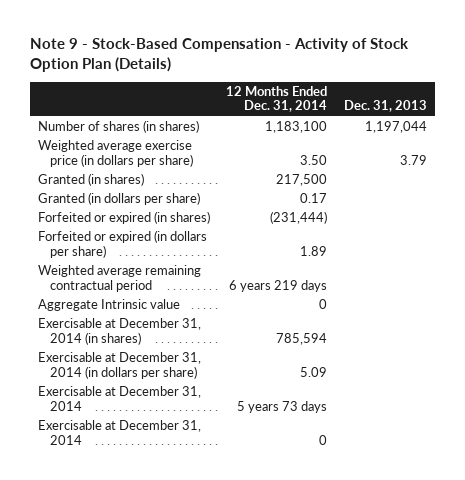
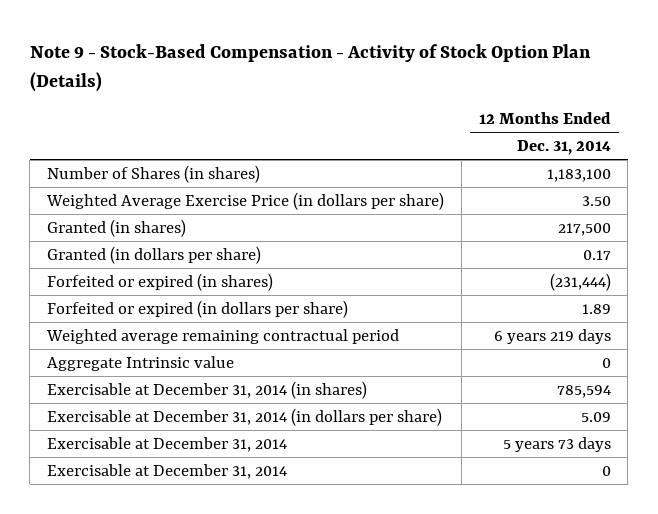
[343,100,427,113] Dec. 31, 2013 -> none
[38,120,200,134] Number of shares (in shares) -> [47,164,261,183] Number of Shares (in shares)
[38,140,194,167] Weighted average exercise price (in dollars per share) -> [46,191,445,210] Weighted Average Exercise Price (in dollars per share)

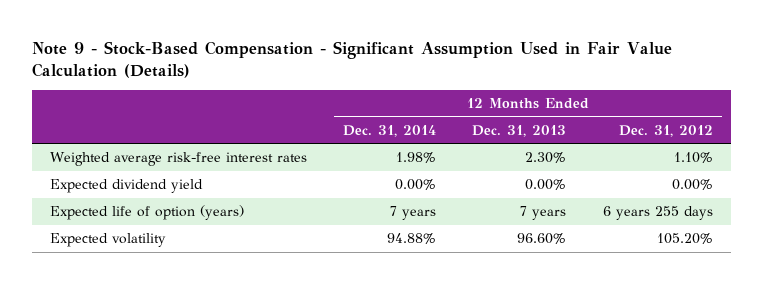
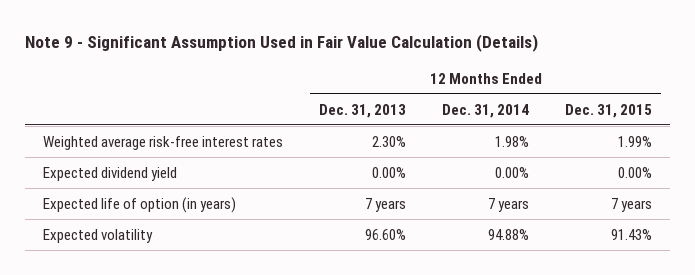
[31,40,672,78] Note 9 - Stock-Based Compensation - Significant Assumption Used in Fair Value Calculation (Details) -> [25,34,539,53] Note 9 - Significant Assumption Used in Fair Value Calculation (Details)
[618,124,713,137] Dec. 31, 2012 -> none
none -> [565,103,653,118] Dec. 31, 2015
[49,205,244,221] Expected life of option (years) -> [43,196,237,213] Expected life of option (in years)

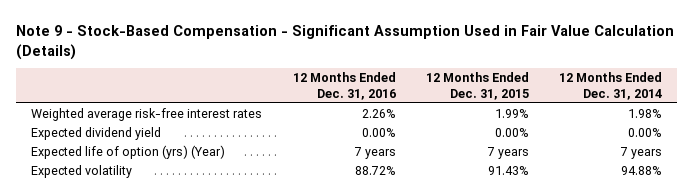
[25,34,539,53] Note 9 - Significant Assumption Used in Fair Value Calculation (Details) -> [16,25,675,60] Note 9 - Stock-Based Compensation - Significant Assumption Used in Fair Value Calculation (Details)
[319,103,407,118] Dec. 31, 2013 -> none
none -> [292,72,396,100] 12 Months Ended Dec. 31, 2016
[43,196,237,213] Expected life of option (in years) -> [31,145,226,160] Expected life of option (yrs) (Year)

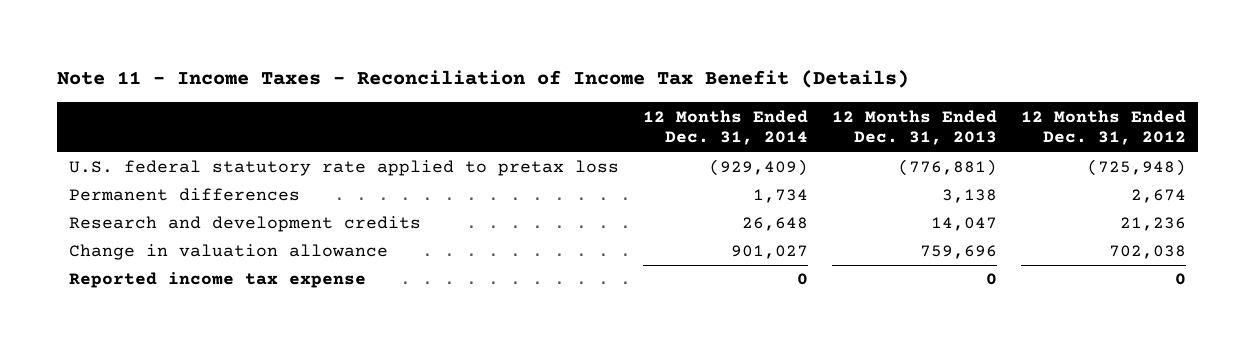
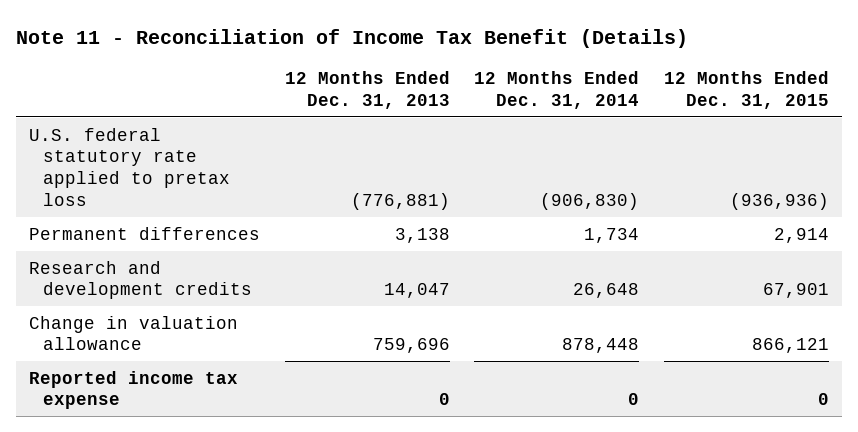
[56,70,909,89] Note 11 - Income Taxes - Reconciliation of Income Tax Benefit (Details) -> [16,28,689,48] Note 11 - Reconciliation of Income Tax Benefit (Details)
[1021,109,1187,146] 12 Months Ended Dec. 31, 2012 -> none
none -> [664,70,830,109] 12 Months Ended Dec. 31, 2015
[708,159,808,177] (929,409) -> [540,193,640,211] (906,830)
[730,245,808,260] 901,027 -> [562,338,640,354] 878,448

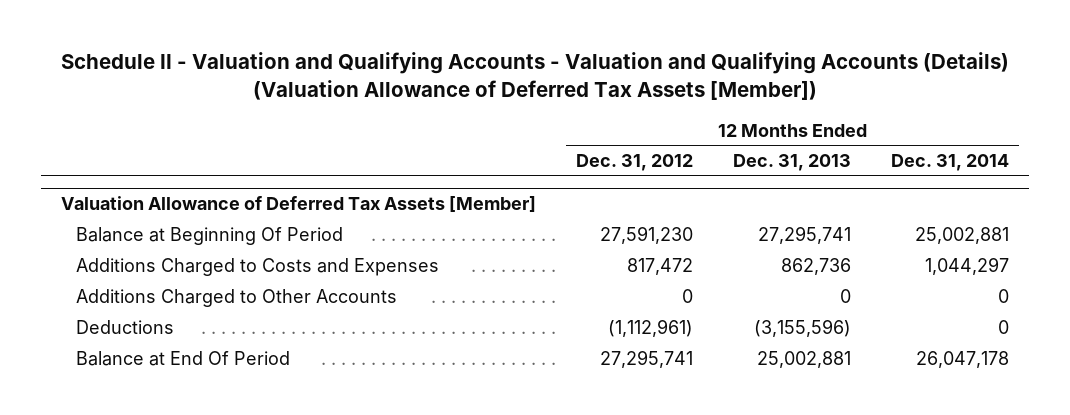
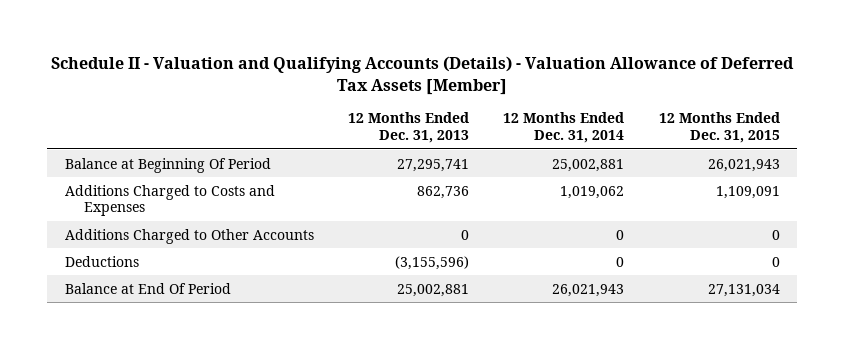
[61,51,1010,100] Schedule II - Valuation and Qualifying Accounts - Valuation and Qualifying Accounts (Details) (Valuation Allowance of Deferred Tax Assets [Member]) -> [51,56,795,95] Schedule II - Valuation and Qualifying Accounts (Details) - Valuation Allowance of Deferred Tax Assets [Member]
[576,154,694,172] Dec. 31, 2012 -> none
none -> [658,112,780,144] 12 Months Ended Dec. 31, 2015
[61,195,537,213] Valuation Allowance of Deferred Tax Assets [Member] -> none
[925,256,1010,275] 1,044,297 -> [560,185,625,199] 1,019,062
[916,350,1010,368] 26,047,178 -> [552,283,625,297] 26,021,943

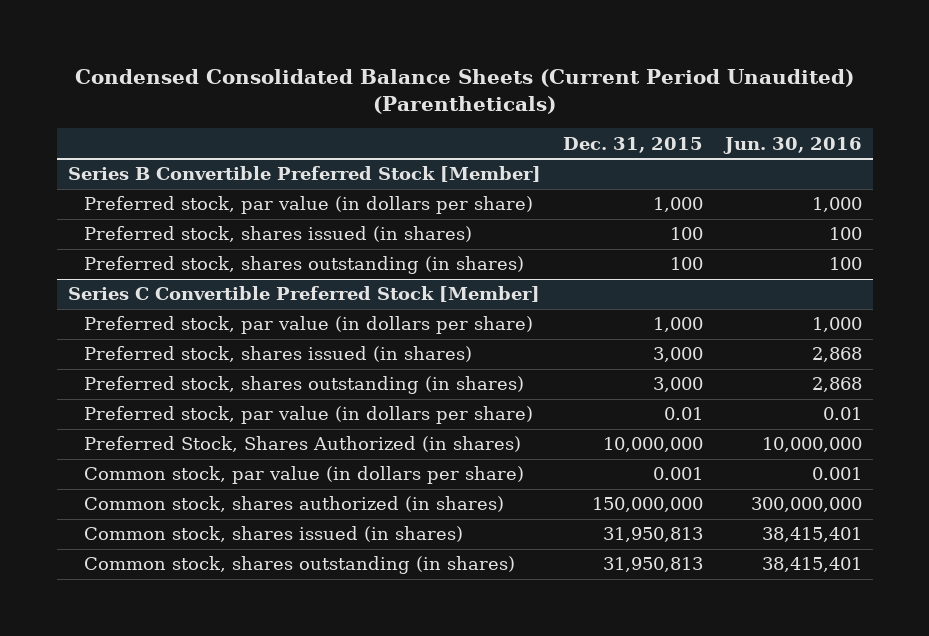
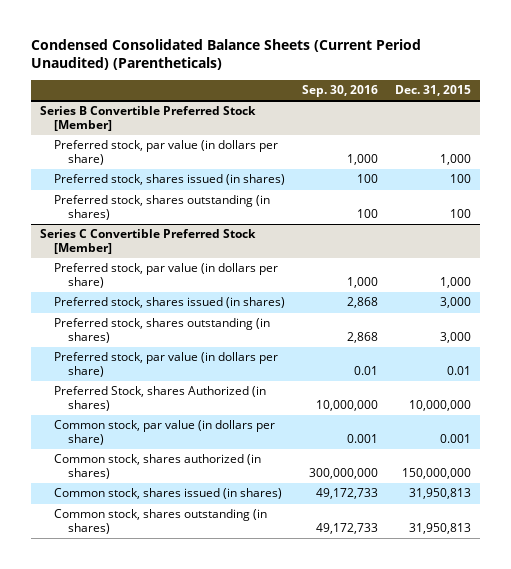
[722,136,862,154] Jun. 30, 2016 -> none
none -> [302,85,379,98] Sep. 30, 2016
[84,436,522,453] Preferred Stock, Shares Authorized (in shares) -> [53,386,266,412] Preferred Stock, shares Authorized (in shares)

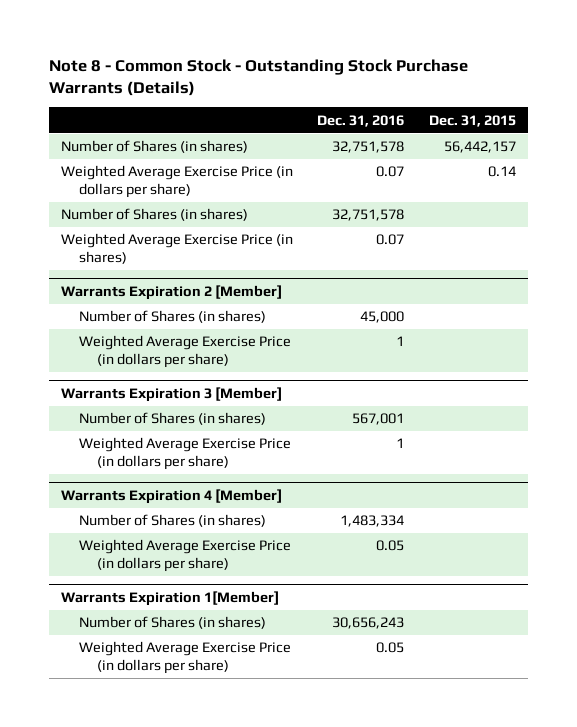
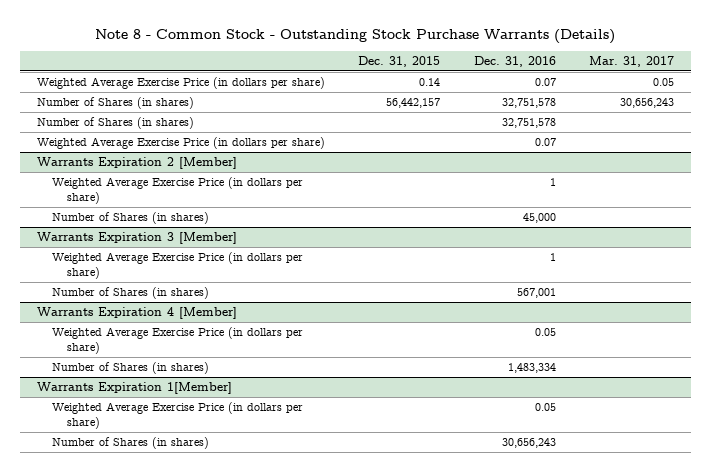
none -> [588,55,674,67] Mar. 31, 2017
[60,140,248,154] Number of Shares (in shares) -> [36,97,194,110] Number of Shares (in shares)
[60,233,293,265] Weighted Average Exercise Price (in shares) -> [36,137,325,150] Weighted Average Exercise Price (in dollars per share)
[79,310,267,324] Number of Shares (in shares) -> [51,212,209,225] Number of Shares (in shares)
[79,412,267,426] Number of Shares (in shares) -> [51,287,209,300] Number of Shares (in shares)
[79,514,267,528] Number of Shares (in shares) -> [51,362,209,375] Number of Shares (in shares)
[79,616,267,630] Number of Shares (in shares) -> [51,437,209,450] Number of Shares (in shares)

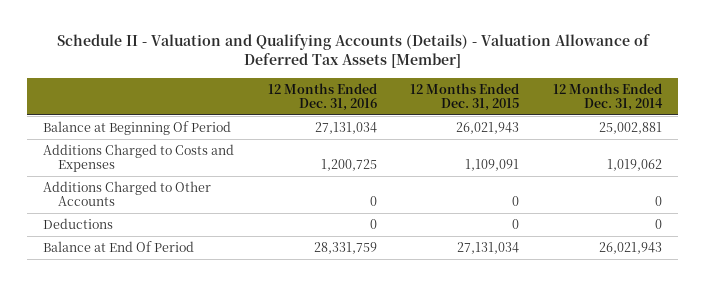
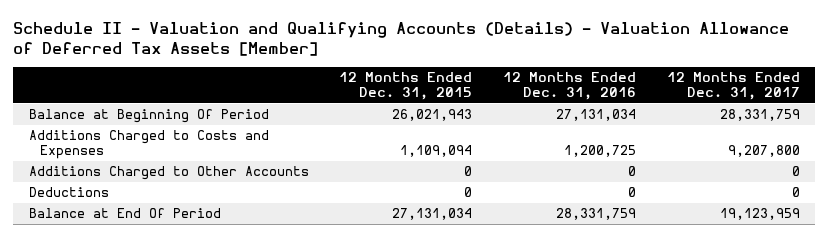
[552,82,663,111] 12 Months Ended Dec. 31, 2014 -> none
none -> [666,72,800,101] 12 Months Ended Dec. 31, 2017
[465,159,520,172] 1,109,091 -> [400,145,473,158] 1,109,094

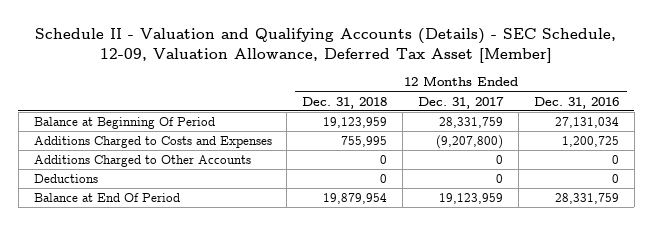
[13,21,790,56] Schedule II - Valuation and Qualifying Accounts (Details) - Valuation Allowance of Deferred Tax Assets [Member] -> [35,27,617,63] Schedule II - Valuation and Qualifying Accounts (Details) - SEC Schedule, 12-09, Valuation Allowance, Deferred Tax Asset [Member]
[339,72,473,101] 12 Months Ended Dec. 31, 2015 -> none
none -> [302,96,388,109] Dec. 31, 2018
[727,145,800,158] 9,207,800 -> [436,135,504,150] (9,207,800)

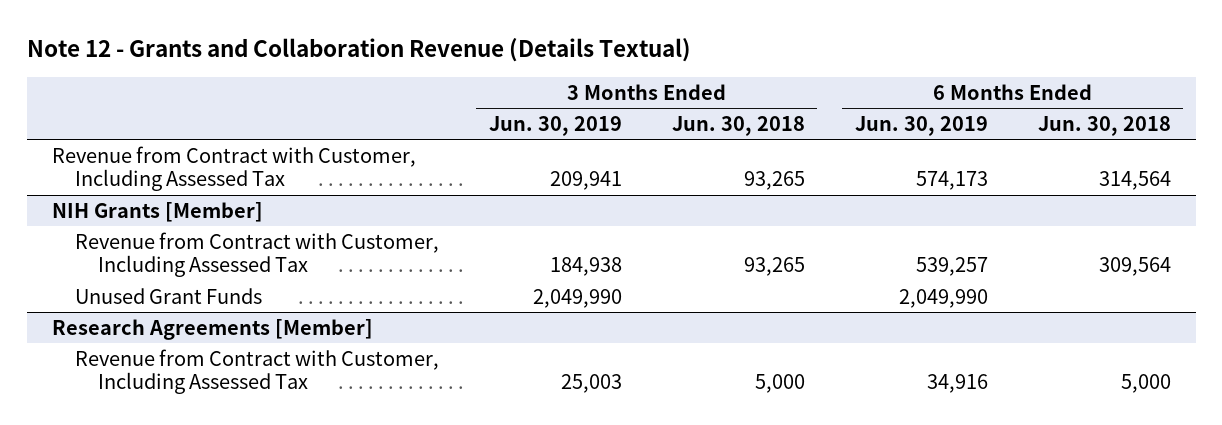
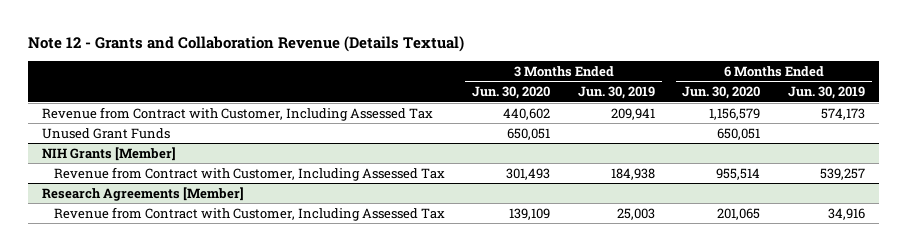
[671,115,805,136] Jun. 30, 2018 -> none
[1037,115,1171,136] Jun. 30, 2018 -> none
none -> [472,86,551,100] Jun. 30, 2020
none -> [682,86,761,100] Jun. 30, 2020
none -> [41,127,170,139] Unused Grant Funds
[74,287,262,304] Unused Grant Funds -> none

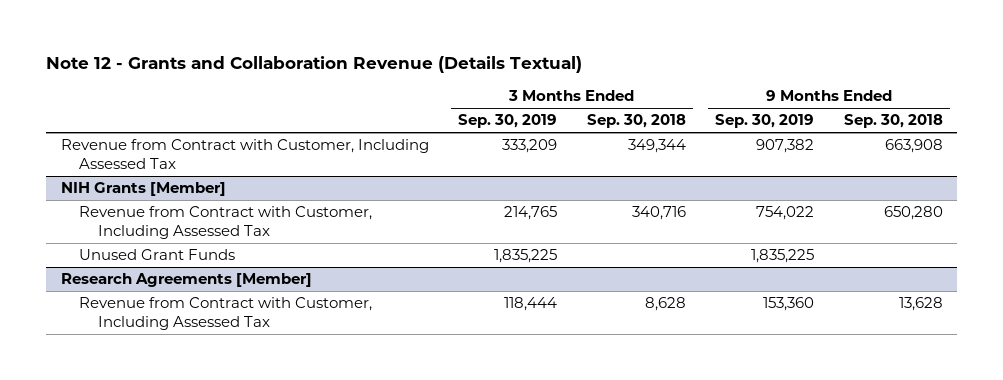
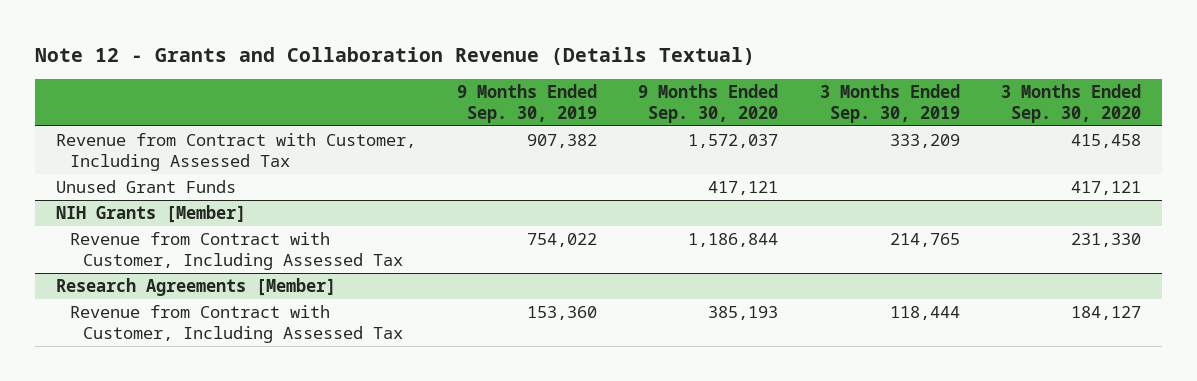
[586,114,686,129] Sep. 30, 2018 -> none
[843,114,943,129] Sep. 30, 2018 -> none
none -> [638,84,779,124] 9 Months Ended Sep. 30, 2020
none -> [1000,84,1141,124] 3 Months Ended Sep. 30, 2020
none -> [55,180,236,194] Unused Grant Funds
[79,249,236,261] Unused Grant Funds -> none

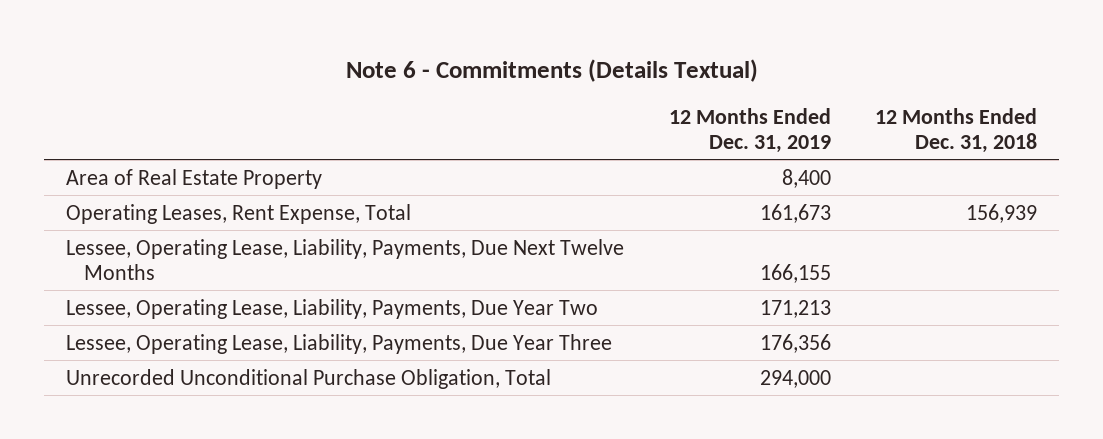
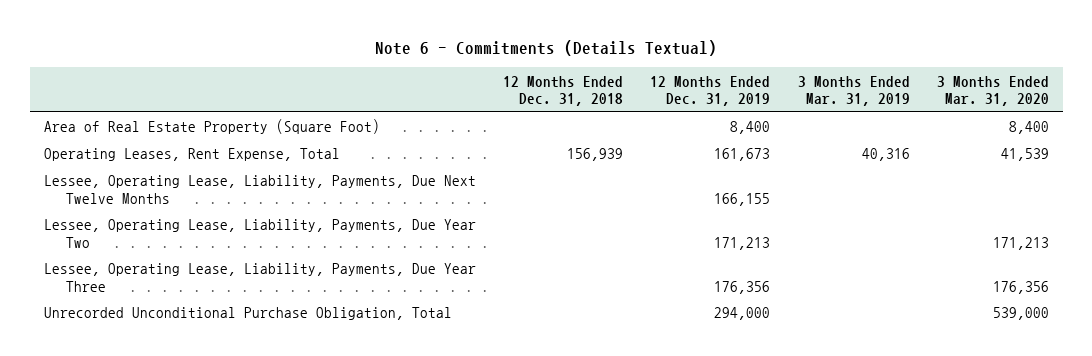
none -> [797,75,910,106] 3 Months Ended Mar. 31, 2019
none -> [936,75,1049,106] 3 Months Ended Mar. 31, 2020
[66,168,323,189] Area of Real Estate Property -> [43,119,380,135] Area of Real Estate Property (Square Foot)

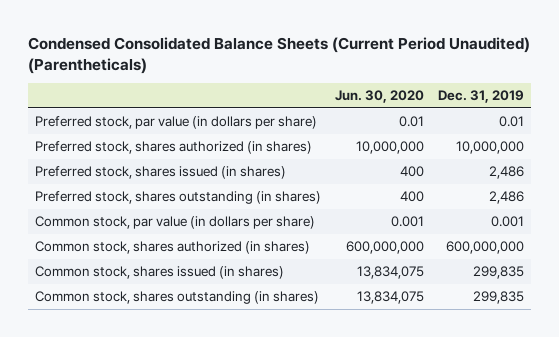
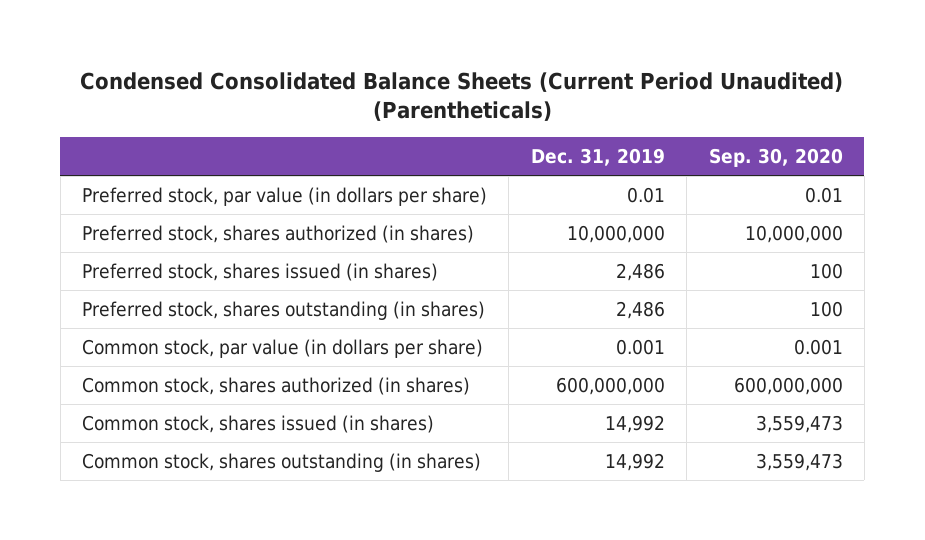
[335,90,425,104] Jun. 30, 2020 -> none
none -> [708,148,843,168] Sep. 30, 2020
[473,266,525,280] 299,835 -> [604,415,665,434] 14,992
[473,291,525,305] 299,835 -> [604,453,665,472] 14,992

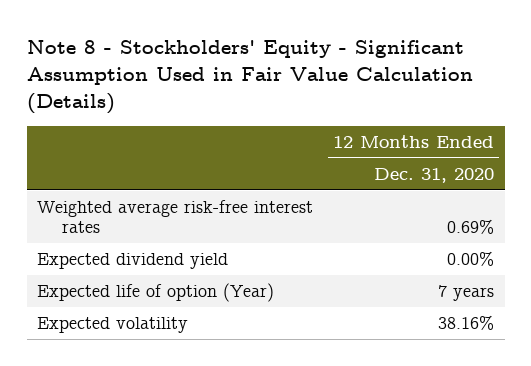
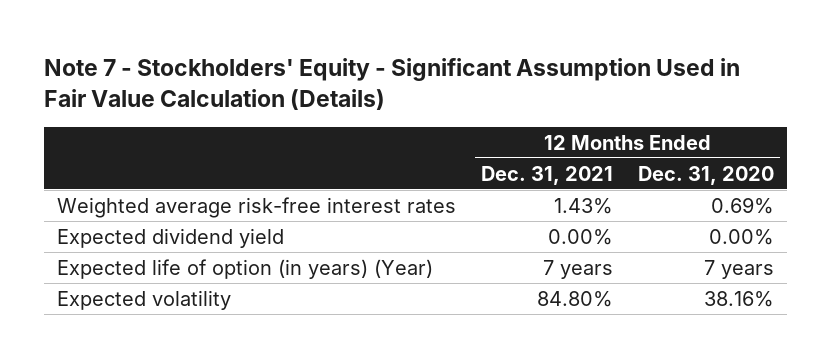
[26,40,473,115] Note 8 - Stockholders' Equity - Significant Assumption Used in Fair Value Calculation (Details) -> [44,57,741,111] Note 7 - Stockholders' Equity - Significant Assumption Used in Fair Value Calculation (Details)
none -> [481,165,614,185] Dec. 31, 2021
[37,283,275,303] Expected life of option (Year) -> [57,258,434,279] Expected life of option (in years) (Year)

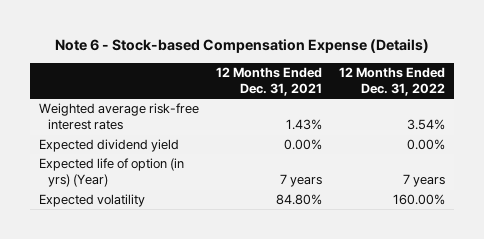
[44,57,741,111] Note 7 - Stockholders' Equity - Significant Assumption Used in Fair Value Calculation (Details) -> [55,39,430,54] Note 6 - Stock-based Compensation Expense (Details)
[638,165,775,185] Dec. 31, 2020 -> none
none -> [339,67,446,97] 12 Months Ended Dec. 31, 2022
[57,258,434,279] Expected life of option (in years) (Year) -> [38,158,184,188] Expected life of option (in yrs) (Year)

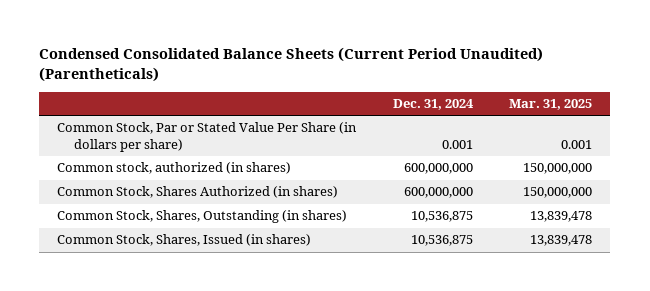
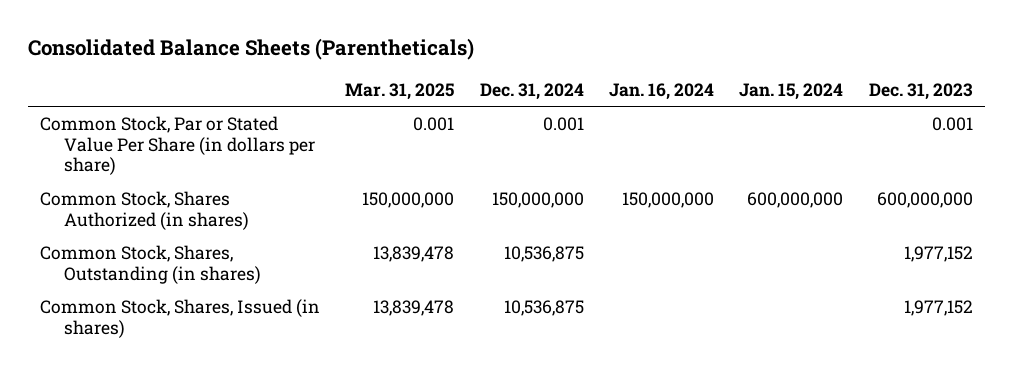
[39,47,544,82] Condensed Consolidated Balance Sheets (Current Period Unaudited) (Parentheticals) -> [27,37,474,60] Consolidated Balance Sheets (Parentheticals)
none -> [609,82,715,100] Jan. 16, 2024
none -> [739,82,844,100] Jan. 15, 2024
none -> [868,82,973,100] Dec. 31, 2023
[57,186,339,199] Common Stock, Shares Authorized (in shares) -> none
[57,162,292,175] Common stock, authorized (in shares) -> [40,191,249,230] Common Stock, Shares Authorized (in shares)
[403,163,473,175] 600,000,000 -> [491,192,584,209] 150,000,000

